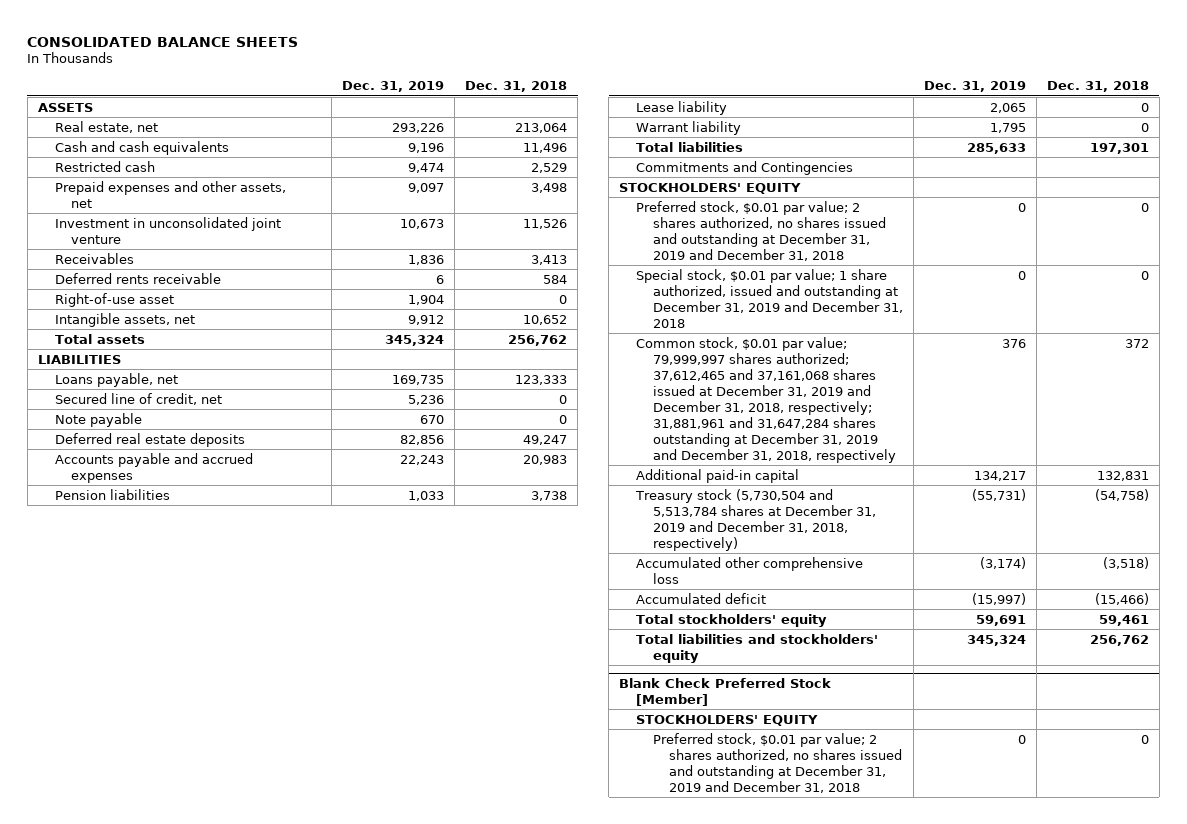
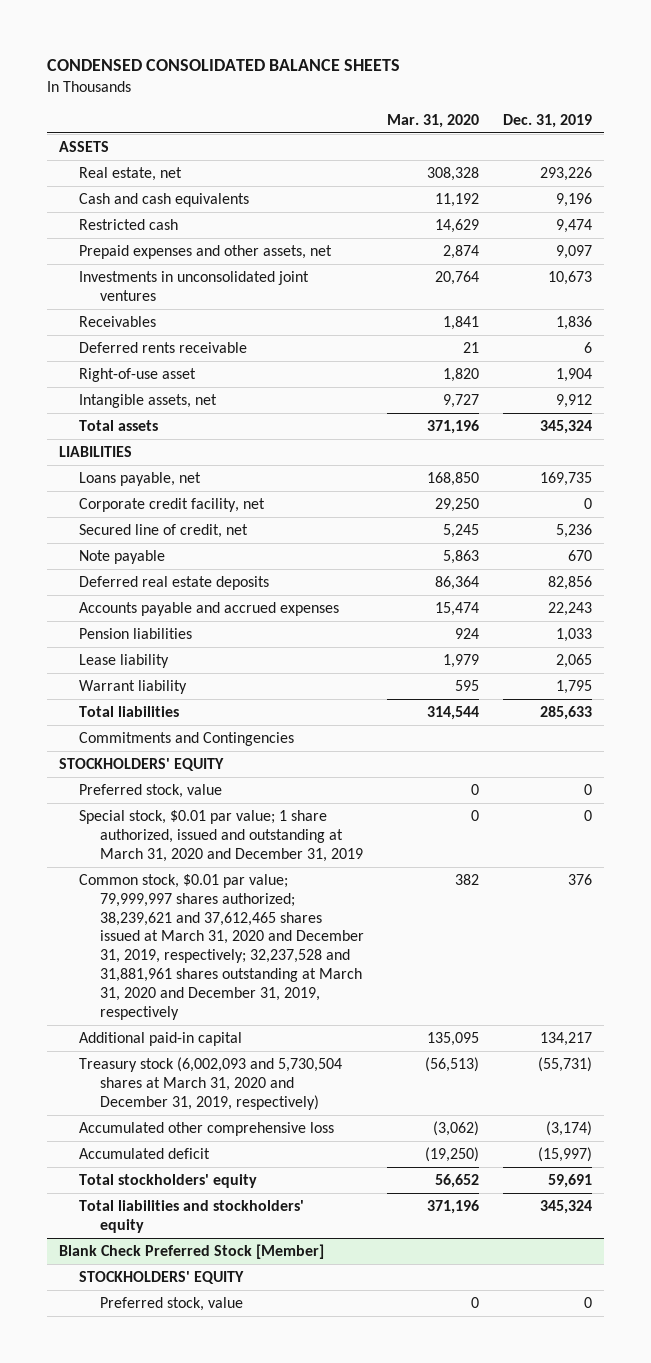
[27,36,299,47] CONSOLIDATED BALANCE SHEETS -> [47,59,401,72] CONDENSED CONSOLIDATED BALANCE SHEETS
[465,81,568,93] Dec. 31, 2018 -> none
none -> [387,113,480,128] Mar. 31, 2020
[54,216,281,244] Investment in unconsolidated joint venture -> [79,270,310,301] Investments in unconsolidated joint ventures
none -> [79,497,266,512] Corporate credit facility, net
[635,200,886,261] Preferred stock, $0.01 par value; 2 shares authorized, no shares issued and outstanding at December 31, 2019 and December 31, 2018 -> [79,783,223,798] Preferred stock, value
[635,268,903,328] Special stock, $0.01 par value; 1 share authorized, issued and outstanding at December 31, 2019 and December 31, 2018 -> [79,809,363,862] Special stock, $0.01 par value; 1 share authorized, issued and outstanding at March 31, 2020 and December 31, 2019
[635,336,896,463] Common stock, $0.01 par value; 79,999,997 shares authorized; 37,612,465 and 37,161,068 shares issued at December 31, 2019 and December 31, 2018, respectively; 31,881,961 and 31,647,284 shares outstanding at December 31, 2019 and December 31, 2018, respectively -> [79,873,364,1020] Common stock, $0.01 par value; 79,999,997 shares authorized; 38,239,621 and 37,612,465 shares issued at March 31, 2020 and December 31, 2019, respectively; 32,237,528 and 31,881,961 shares outstanding at March 31, 2020 and December 31, 2019, respectively
[634,488,876,551] Treasury stock (5,730,504 and 5,513,784 shares at December 31, 2019 and December 31, 2018, respectively) -> [79,1056,343,1110] Treasury stock (6,002,093 and 5,730,504 shares at March 31, 2020 and December 31, 2019, respectively)
[652,732,903,793] Preferred stock, $0.01 par value; 2 shares authorized, no shares issued and outstanding at December 31, 2019 and December 31, 2018 -> [99,1296,243,1311] Preferred stock, value

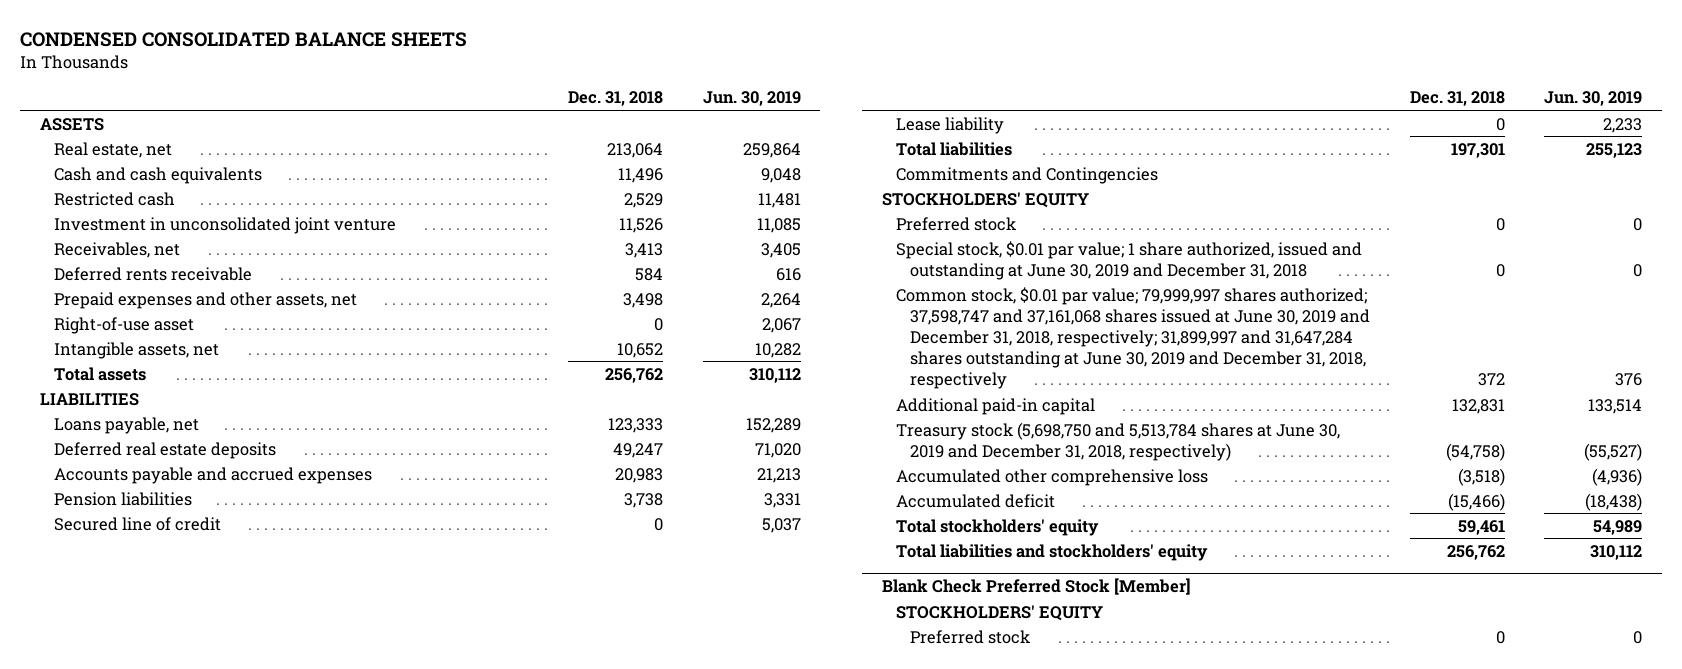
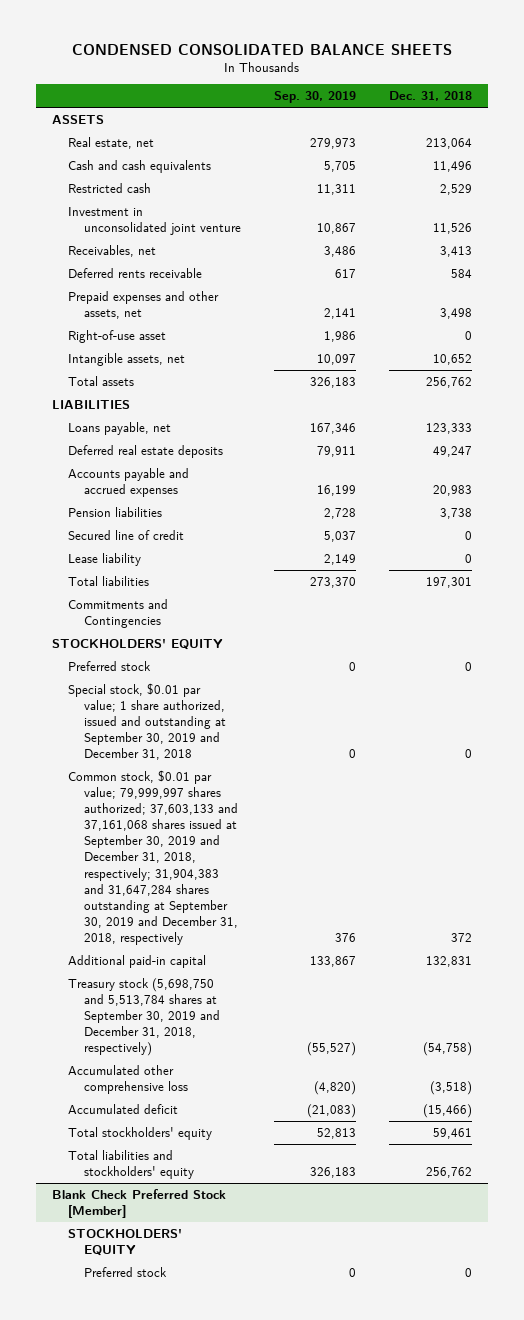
[702,91,801,107] Jun. 30, 2019 -> none
none -> [274,91,357,104] Sep. 30, 2019
[895,240,1362,280] Special stock, $0.01 par value; 1 share authorized, issued and outstanding at June 30, 2019 and December 31, 2018 -> [68,682,227,761] Special stock, $0.01 par value; 1 share authorized, issued and outstanding at September 30, 2019 and December 31, 2018
[895,286,1371,390] Common stock, $0.01 par value; 79,999,997 shares authorized; 37,598,747 and 37,161,068 shares issued at June 30, 2019 and December 31, 2018, respectively; 31,899,997 and 31,647,284 shares outstanding at June 30, 2019 and December 31, 2018, respectively -> [68,769,239,946] Common stock, $0.01 par value; 79,999,997 shares authorized; 37,603,133 and 37,161,068 shares issued at September 30, 2019 and December 31, 2018, respectively; 31,904,383 and 31,647,284 shares outstanding at September 30, 2019 and December 31, 2018, respectively
[895,421,1340,461] Treasury stock (5,698,750 and 5,513,784 shares at June 30, 2019 and December 31, 2018, respectively) -> [68,977,221,1057] Treasury stock (5,698,750 and 5,513,784 shares at September 30, 2019 and December 31, 2018, respectively)

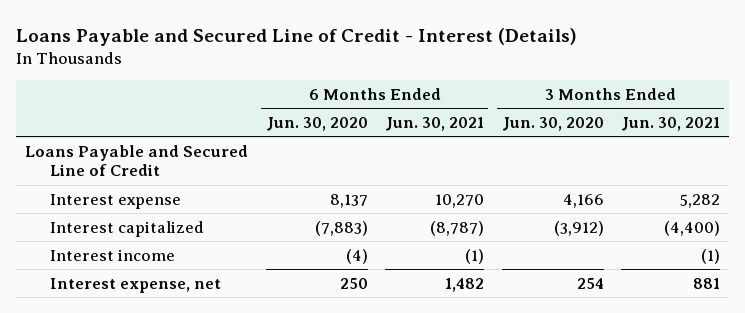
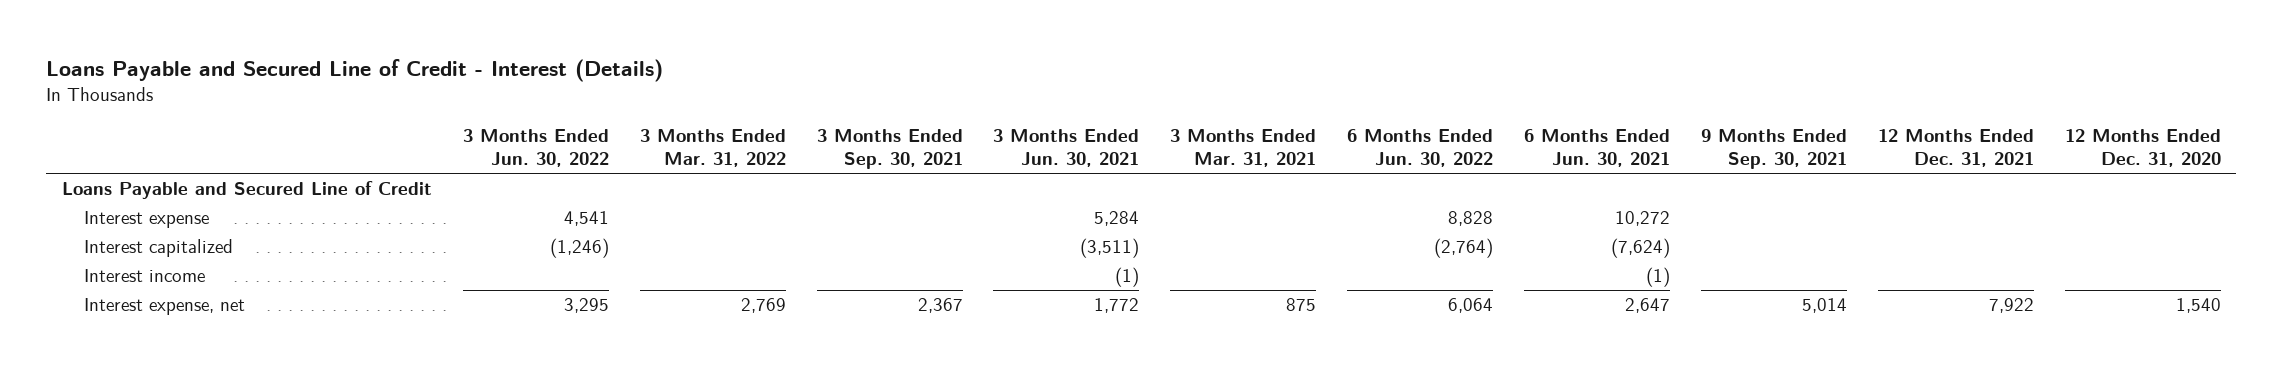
[265,116,368,131] Jun. 30, 2020 -> none
[501,116,604,131] Jun. 30, 2020 -> none
none -> [462,128,609,168] 3 Months Ended Jun. 30, 2022
none -> [639,128,786,168] 3 Months Ended Mar. 31, 2022
none -> [816,128,963,170] 3 Months Ended Sep. 30, 2021
none -> [1170,128,1317,168] 3 Months Ended Mar. 31, 2021
none -> [1347,128,1494,168] 6 Months Ended Jun. 30, 2022
none -> [1701,128,1848,170] 9 Months Ended Sep. 30, 2021
none -> [1878,128,2035,168] 12 Months Ended Dec. 31, 2021
none -> [2064,128,2221,168] 12 Months Ended Dec. 31, 2020
[435,193,485,208] 10,270 -> [1615,211,1671,227] 10,272
[679,193,720,208] 5,282 -> [1094,211,1140,227] 5,284
[430,220,485,236] (8,787) -> [1611,238,1671,259] (7,624)
[663,220,720,236] (4,400) -> [1080,238,1140,259] (3,511)
[445,277,485,292] 1,482 -> [1625,298,1671,314] 2,647
[692,277,720,289] 881 -> [1094,298,1140,314] 1,772

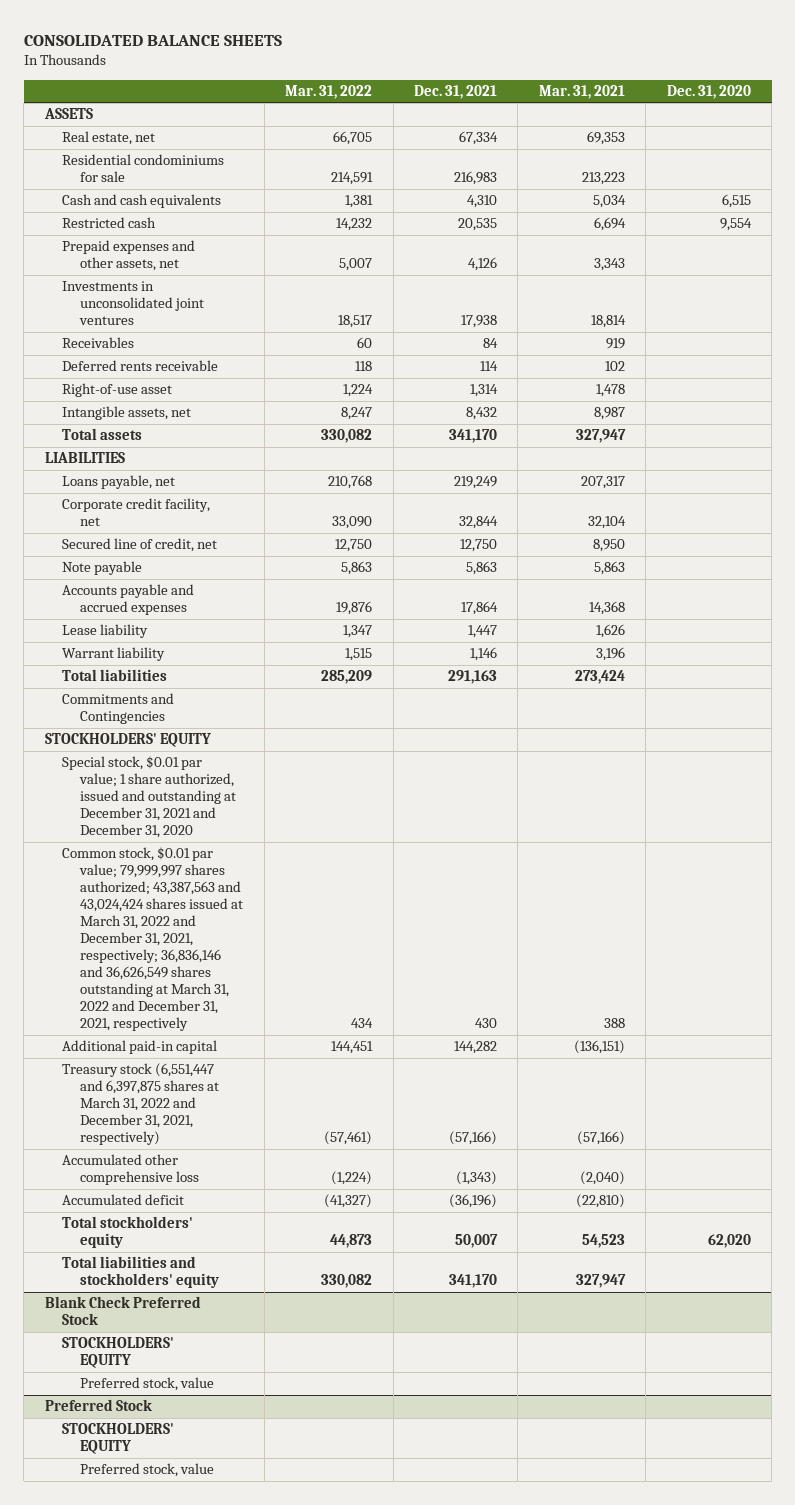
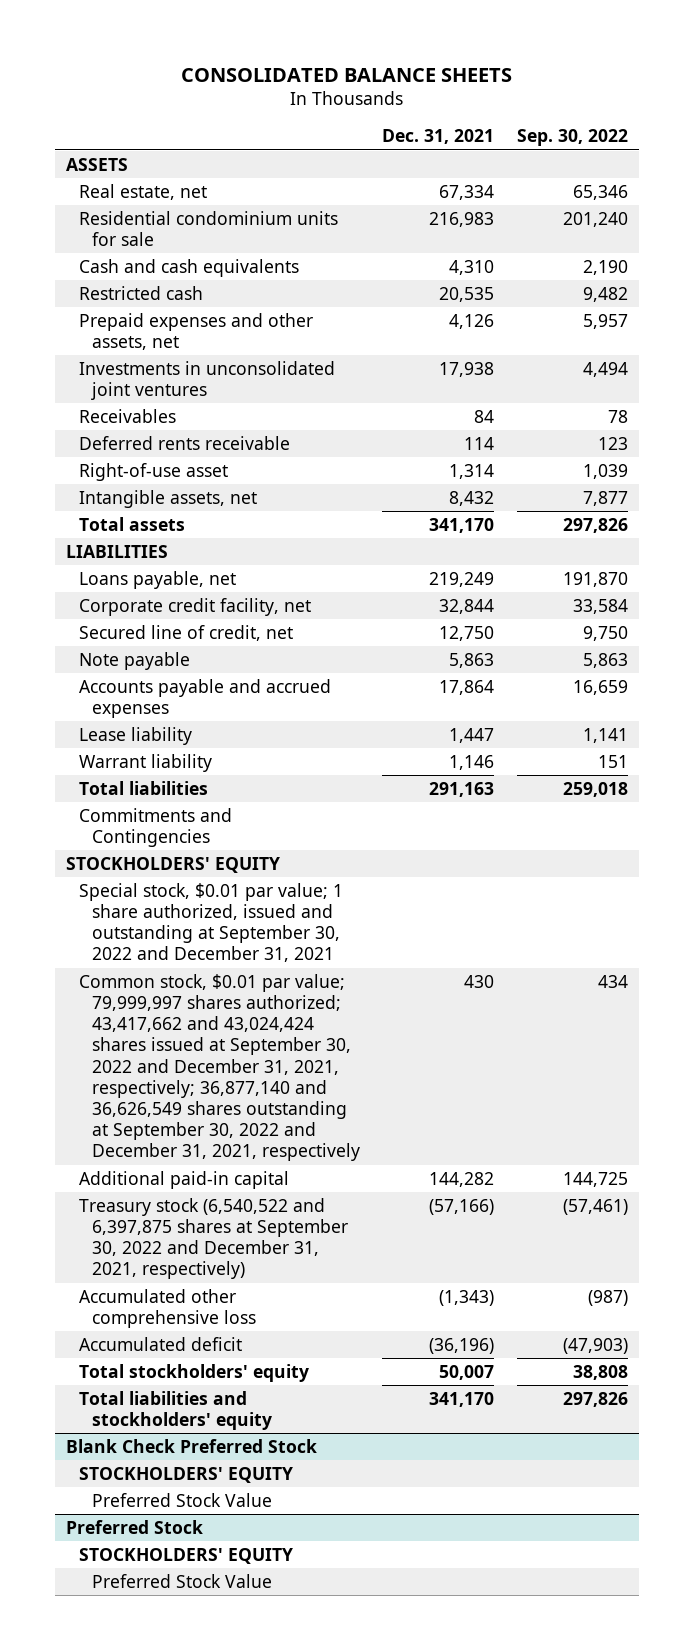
[285,84,373,99] Mar. 31, 2022 -> none
[538,84,625,99] Mar. 31, 2021 -> none
[666,84,751,99] Dec. 31, 2020 -> none
none -> [516,129,628,147] Sep. 30, 2022
[62,154,225,183] Residential condominiums for sale -> [78,210,338,247] Residential condominium units for sale
[62,756,237,839] Special stock, $0.01 par value; 1 share authorized, issued and outstanding at December 31, 2021 and December 31, 2020 -> [78,882,343,963] Special stock, $0.01 par value; 1 share authorized, issued and outstanding at September 30, 2022 and December 31, 2021
[62,847,244,1032] Common stock, $0.01 par value; 79,999,997 shares authorized; 43,387,563 and 43,024,424 shares issued at March 31, 2022 and December 31, 2021, respectively; 36,836,146 and 36,626,549 shares outstanding at March 31, 2022 and December 31, 2021, respectively -> [78,973,360,1162] Common stock, $0.01 par value; 79,999,997 shares authorized; 43,417,662 and 43,024,424 shares issued at September 30, 2022 and December 31, 2021, respectively; 36,877,140 and 36,626,549 shares outstanding at September 30, 2022 and December 31, 2021, respectively
[62,1063,220,1146] Treasury stock (6,551,447 and 6,397,875 shares at March 31, 2022 and December 31, 2021, respectively) -> [78,1197,348,1280] Treasury stock (6,540,522 and 6,397,875 shares at September 30, 2022 and December 31, 2021, respectively)
[80,1377,215,1392] Preferred stock, value -> [91,1492,272,1507] Preferred Stock Value
[80,1463,215,1478] Preferred stock, value -> [91,1573,272,1588] Preferred Stock Value

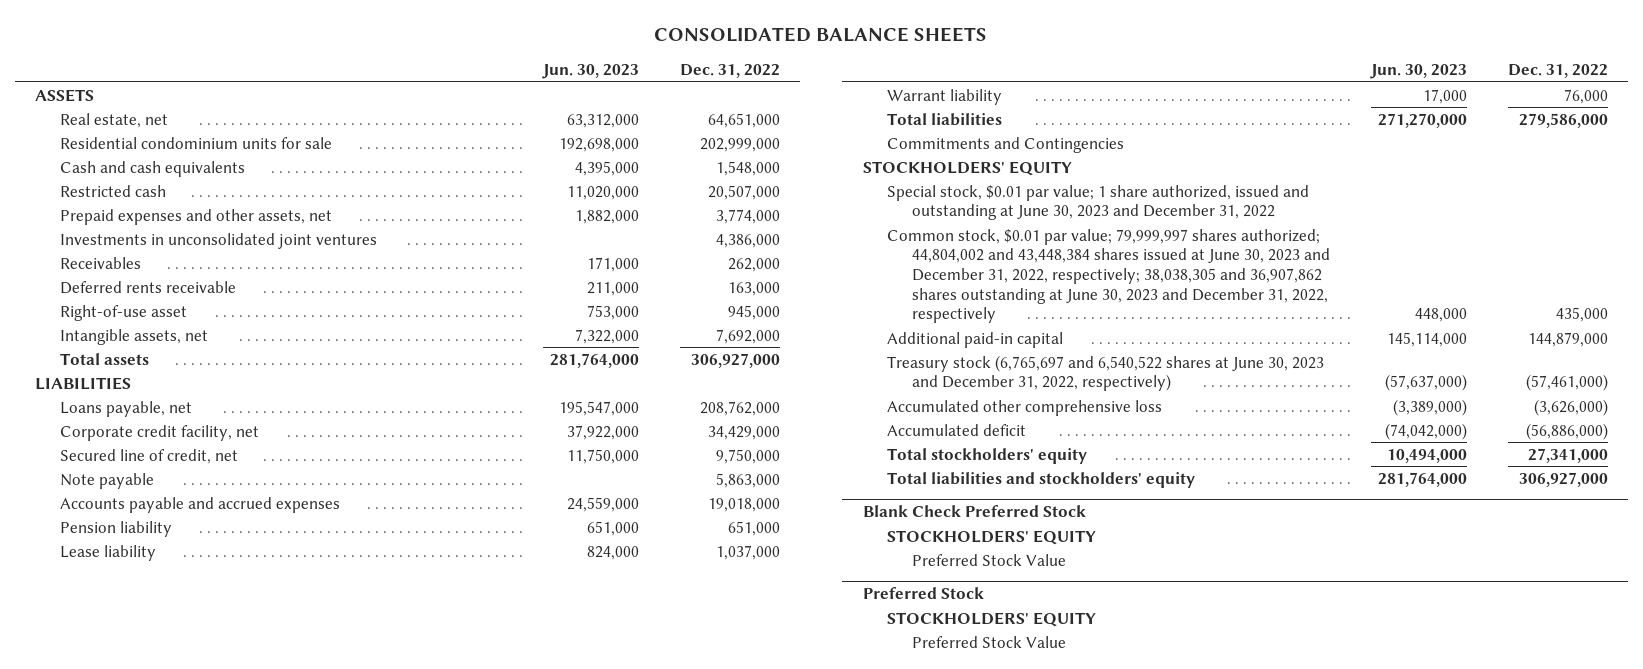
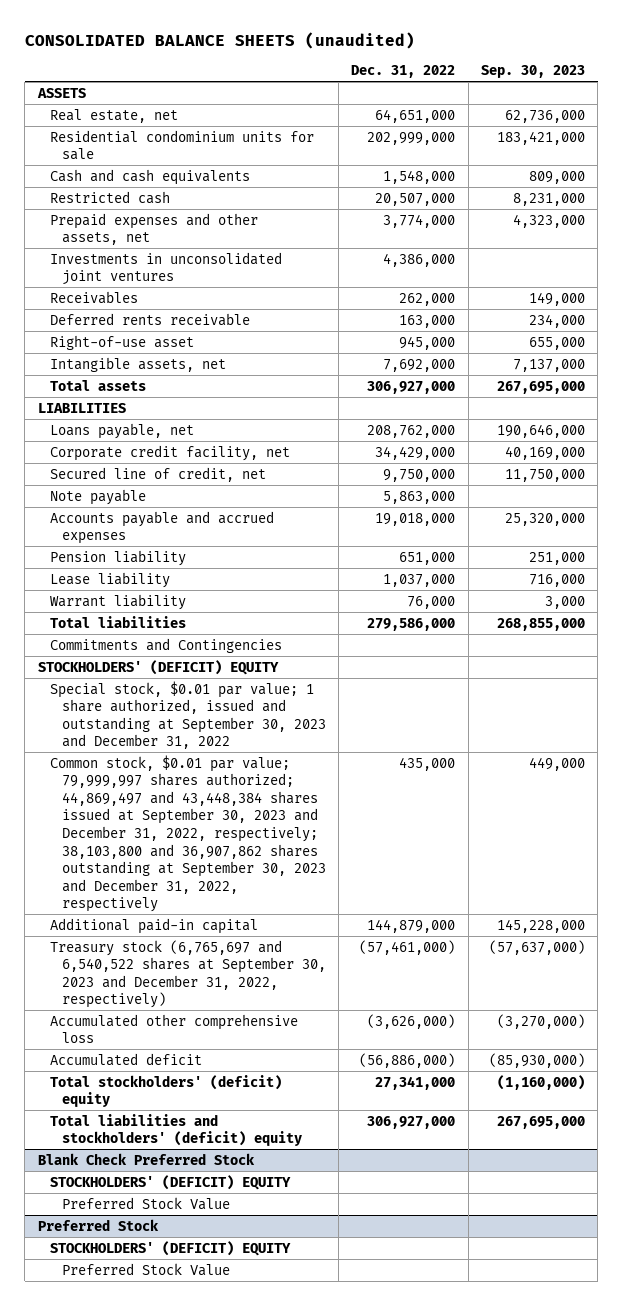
[654,26,988,42] CONSOLIDATED BALANCE SHEETS -> [24,31,415,49] CONSOLIDATED BALANCE SHEETS (unaudited)
[542,63,640,79] Jun. 30, 2023 -> none
none -> [481,65,586,79] Sep. 30, 2023
[862,160,1072,176] STOCKHOLDERS' EQUITY -> [37,659,279,675] STOCKHOLDERS' (DEFICIT) EQUITY
[887,184,1310,221] Special stock, $0.01 par value; 1 share authorized, issued and outstanding at June 30, 2023 and December 31, 2022 -> [49,680,326,750] Special stock, $0.01 par value; 1 share authorized, issued and outstanding at September 30, 2023 and December 31, 2022
[887,228,1331,324] Common stock, $0.01 par value; 79,999,997 shares authorized; 44,804,002 and 43,448,384 shares issued at June 30, 2023 and December 31, 2022, respectively; 38,038,305 and 36,907,862 shares outstanding at June 30, 2023 and December 31, 2022, respectively -> [49,754,326,913] Common stock, $0.01 par value; 79,999,997 shares authorized; 44,869,497 and 43,448,384 shares issued at September 30, 2023 and December 31, 2022, respectively; 38,103,800 and 36,907,862 shares outstanding at September 30, 2023 and December 31, 2022, respectively
[887,354,1325,392] Treasury stock (6,765,697 and 6,540,522 shares at June 30, 2023 and December 31, 2022, respectively) -> [49,939,326,1009] Treasury stock (6,765,697 and 6,540,522 shares at September 30, 2023 and December 31, 2022, respectively)
[887,447,1088,464] Total stockholders' equity -> [49,1074,282,1108] Total stockholders' (deficit) equity
[887,471,1196,488] Total liabilities and stockholders' equity -> [49,1113,302,1147] Total liabilities and stockholders' (deficit) equity
[887,529,1097,545] STOCKHOLDERS' EQUITY -> [49,1174,291,1190] STOCKHOLDERS' (DEFICIT) EQUITY
[887,611,1097,627] STOCKHOLDERS' EQUITY -> [49,1240,291,1256] STOCKHOLDERS' (DEFICIT) EQUITY

